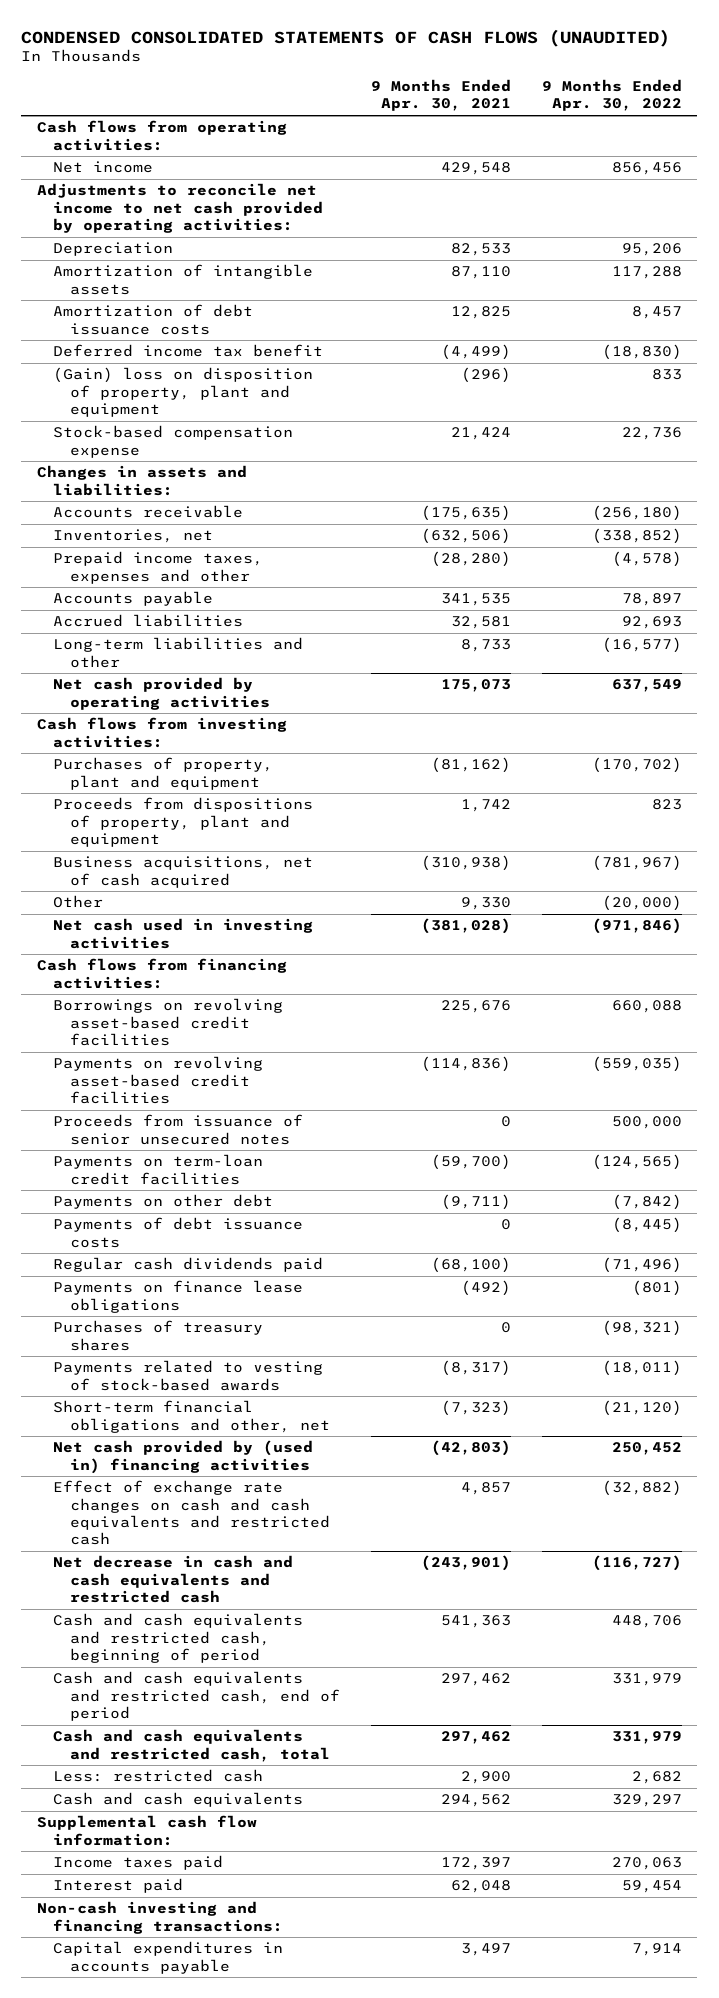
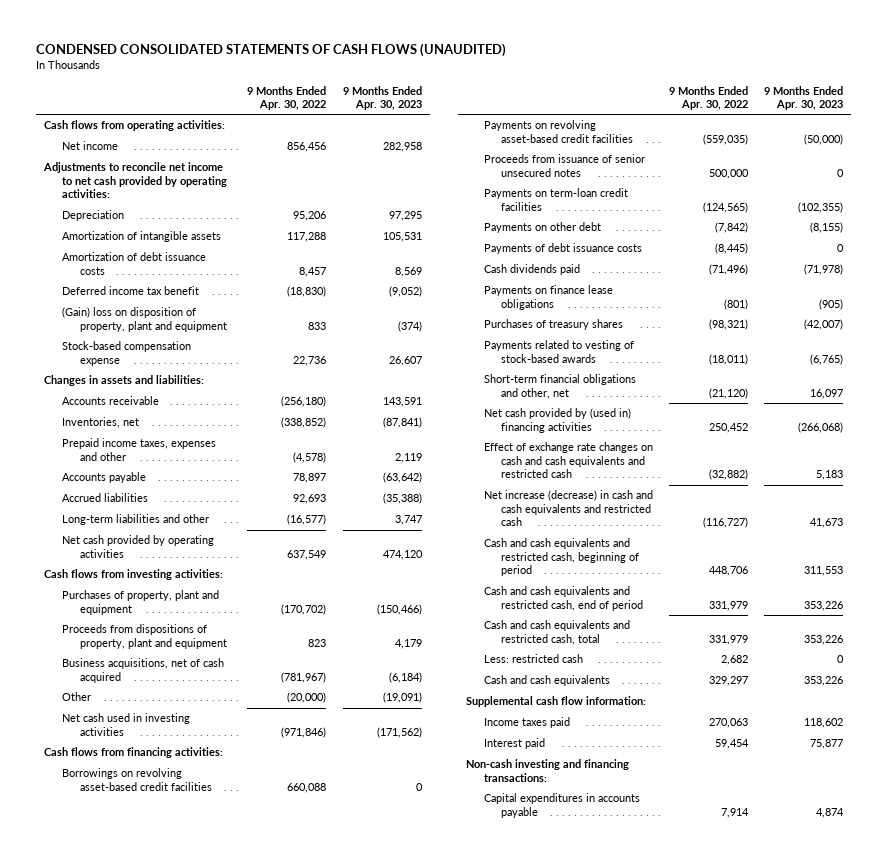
[370,79,511,112] 9 Months Ended Apr. 30, 2021 -> none
none -> [342,85,422,111] 9 Months Ended Apr. 30, 2023
[53,1257,324,1273] Regular cash dividends paid -> [483,264,580,276] Cash dividends paid
[53,1555,294,1603] Net decrease in cash and cash equivalents and restricted cash -> [483,490,653,527] Net increase (decrease) in cash and cash equivalents and restricted cash

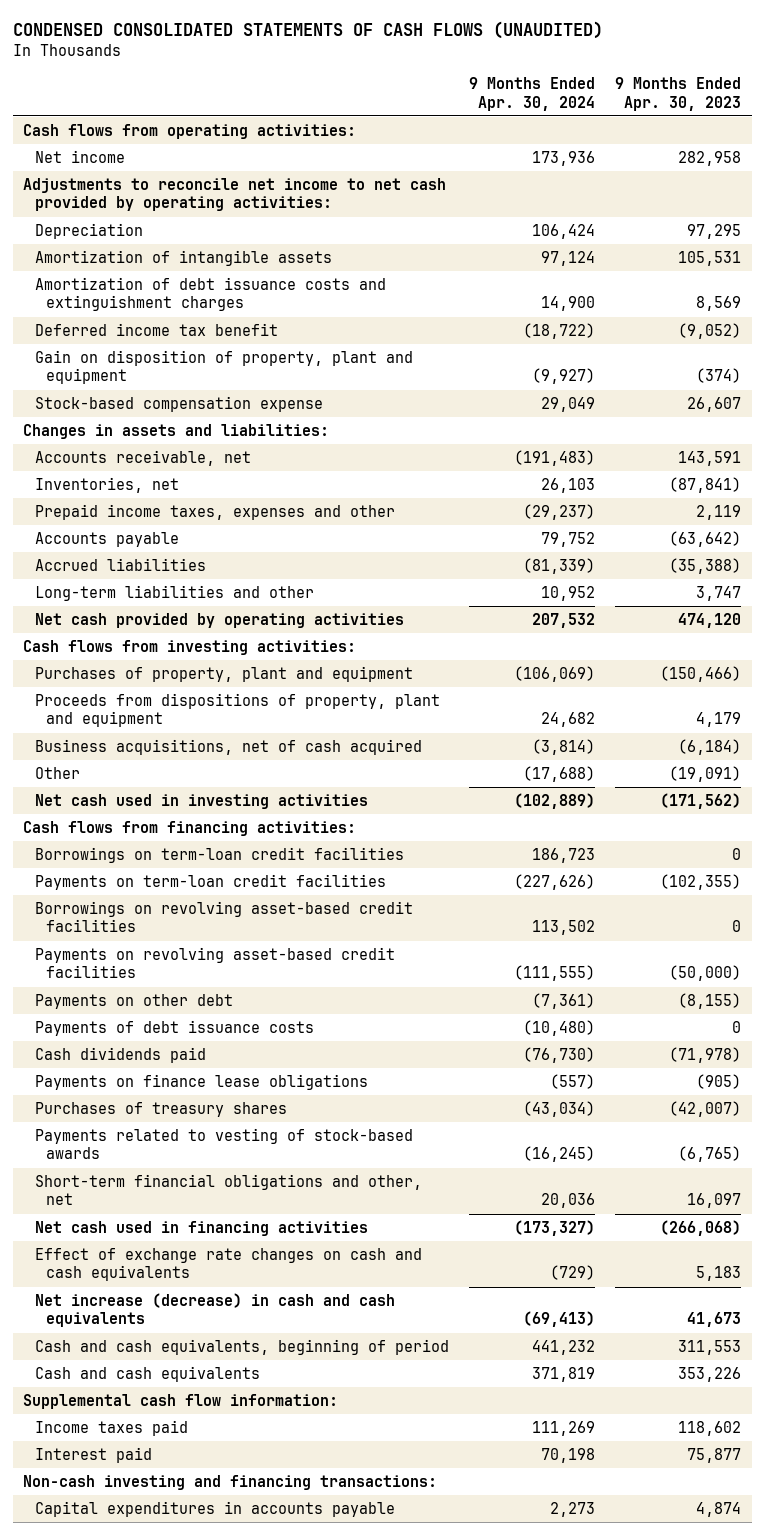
[247,85,327,111] 9 Months Ended Apr. 30, 2022 -> none
none -> [468,76,595,111] 9 Months Ended Apr. 30, 2024
[61,252,206,275] Amortization of debt issuance costs -> [34,276,386,312] Amortization of debt issuance costs and extinguishment charges
[61,307,227,332] (Gain) loss on disposition of property, plant and equipment -> [34,349,413,385] Gain on disposition of property, plant and equipment
[61,396,159,406] Accounts receivable -> [34,449,251,466] Accounts receivable, net
none -> [34,846,404,863] Borrowings on term-loan credit facilities
[483,188,628,211] Payments on term-loan credit facilities -> [34,873,386,890] Payments on term-loan credit facilities
[483,154,645,177] Proceeds from issuance of senior unsecured notes -> none
[483,586,644,611] Cash and cash equivalents and restricted cash, end of period -> none
[483,620,630,645] Cash and cash equivalents and restricted cash, total -> none
[483,654,583,664] Less: restricted cash -> none
[483,408,631,433] Net cash provided by (used in) financing activities -> [34,1220,368,1236] Net cash used in financing activities
[483,442,653,479] Effect of exchange rate changes on cash and cash equivalents and restricted cash -> [34,1247,422,1282] Effect of exchange rate changes on cash and cash equivalents
[483,490,653,527] Net increase (decrease) in cash and cash equivalents and restricted cash -> [34,1292,395,1328] Net increase (decrease) in cash and cash equivalents
[483,538,640,577] Cash and cash equivalents and restricted cash, beginning of period -> [34,1338,449,1355] Cash and cash equivalents, beginning of period

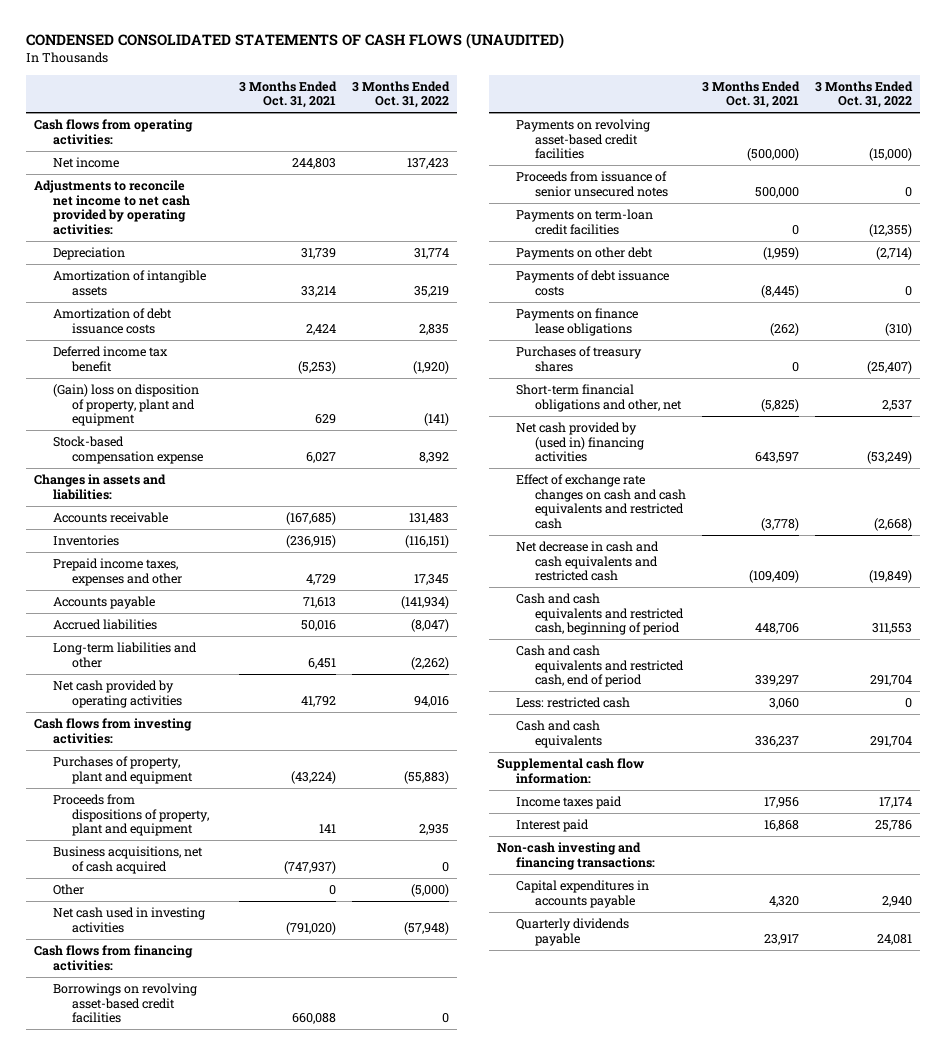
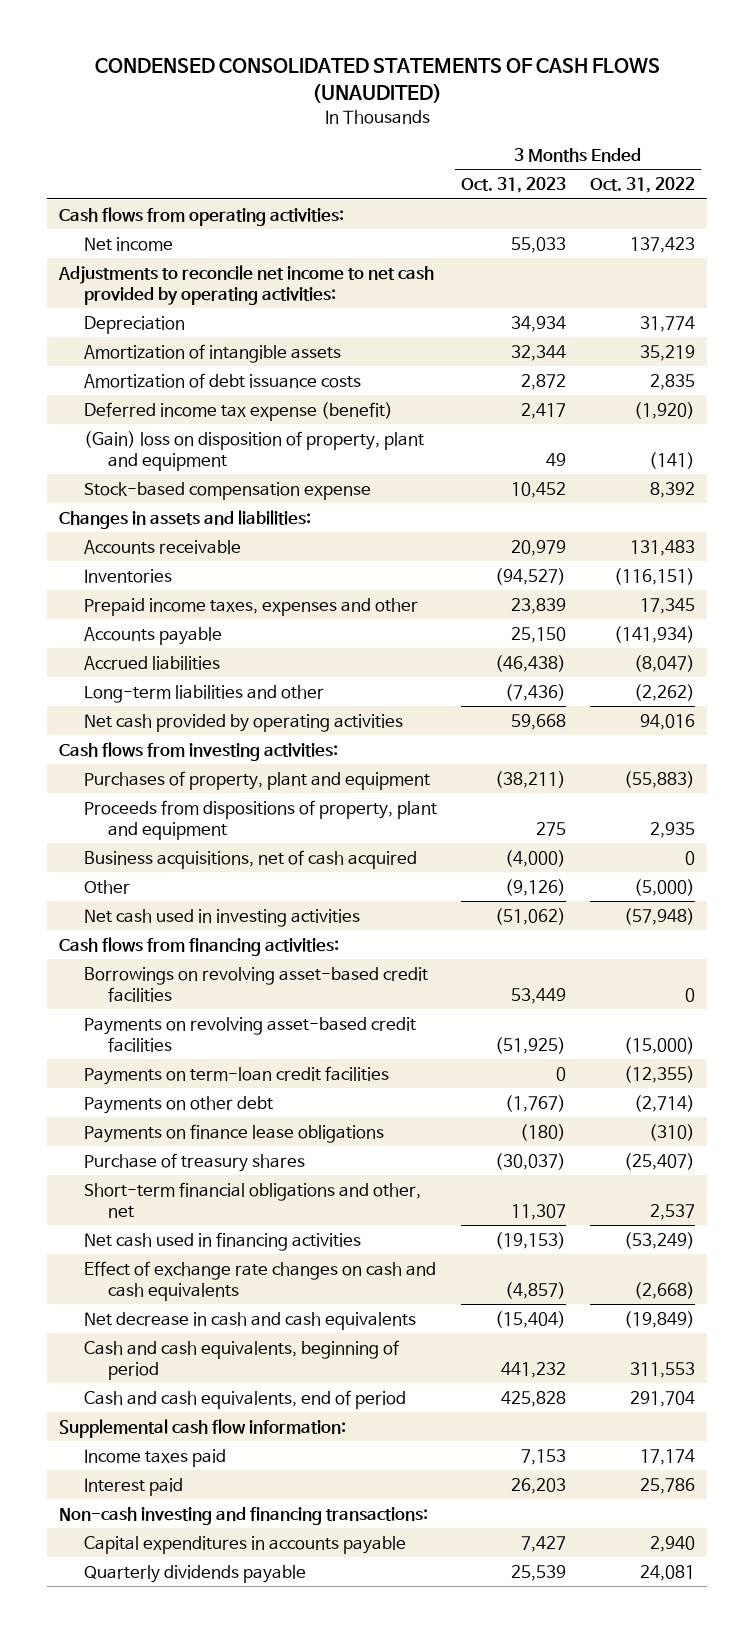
[239,80,338,109] 3 Months Ended Oct. 31, 2021 -> none
none -> [460,177,566,194] Oct. 31, 2023
[53,346,169,372] Deferred income tax benefit -> [83,401,393,421] Deferred income tax expense (benefit)
[515,171,668,197] Proceeds from issuance of senior unsecured notes -> none
[515,270,669,296] Payments of debt issuance costs -> none
[515,346,642,372] Purchases of treasury shares -> [83,1152,305,1172] Purchase of treasury shares
[515,697,630,709] Less: restricted cash -> none
[515,720,602,748] Cash and cash equivalents -> none
[515,422,644,463] Net cash provided by (used in) financing activities -> [83,1231,361,1251] Net cash used in financing activities
[515,474,686,529] Effect of exchange rate changes on cash and cash equivalents and restricted cash -> [83,1260,436,1301] Effect of exchange rate changes on cash and cash equivalents
[515,541,659,582] Net decrease in cash and cash equivalents and restricted cash -> [83,1311,416,1330] Net decrease in cash and cash equivalents
[515,593,684,636] Cash and cash equivalents and restricted cash, beginning of period -> [83,1339,399,1380] Cash and cash equivalents, beginning of period
[515,645,684,688] Cash and cash equivalents and restricted cash, end of period -> [83,1389,406,1409] Cash and cash equivalents, end of period

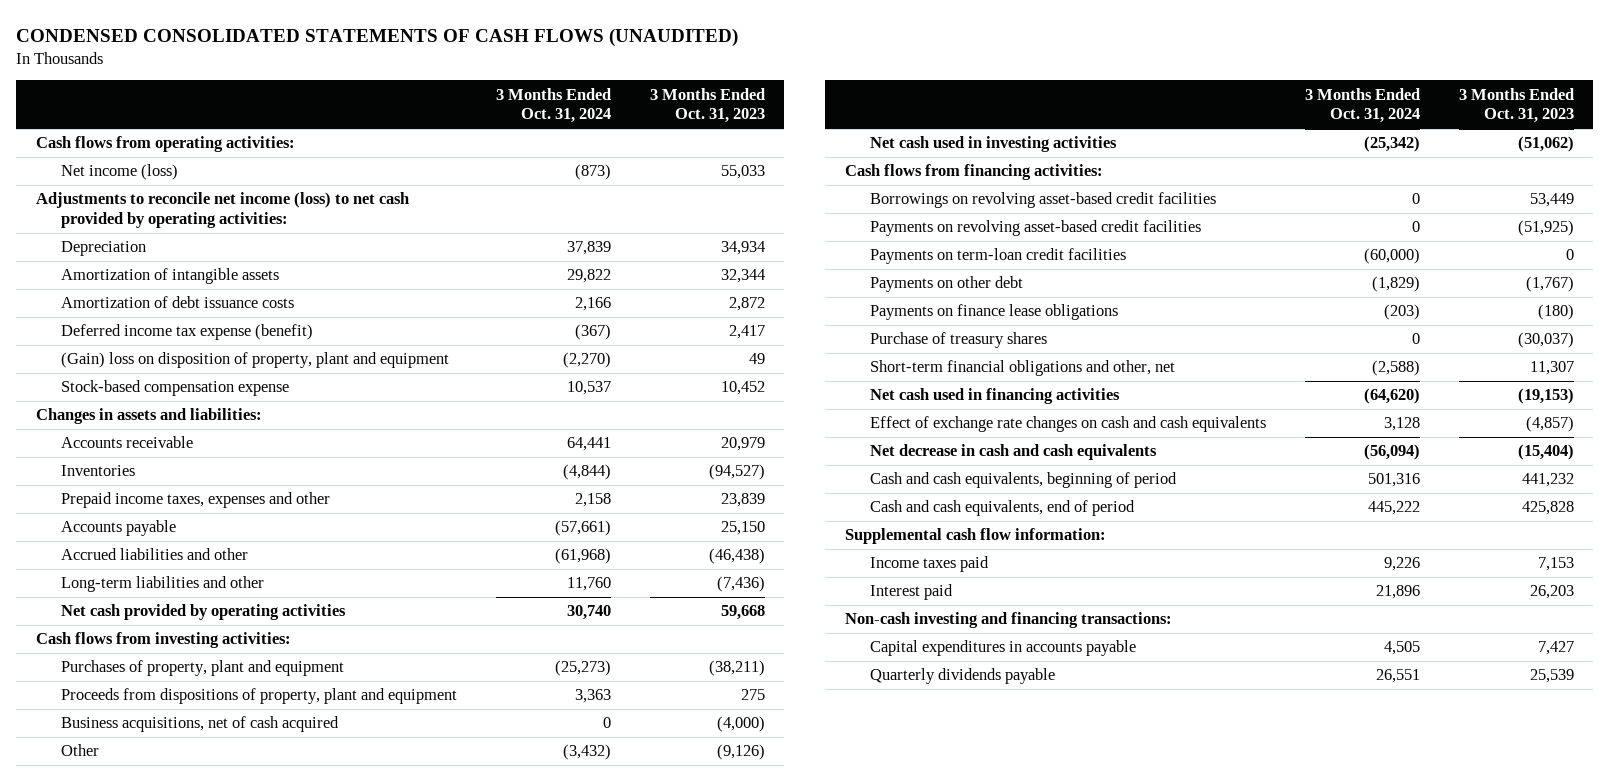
[589,177,695,194] Oct. 31, 2022 -> none
none -> [495,87,611,124] 3 Months Ended Oct. 31, 2024
[83,236,173,251] Net income -> [60,164,178,181] Net income (loss)
[57,264,434,305] Adjustments to reconcile net income to net cash provided by operating activities: -> [35,192,409,229] Adjustments to reconcile net income (loss) to net cash provided by operating activities:
[83,655,220,670] Accrued liabilities -> [60,548,248,561] Accrued liabilities and other

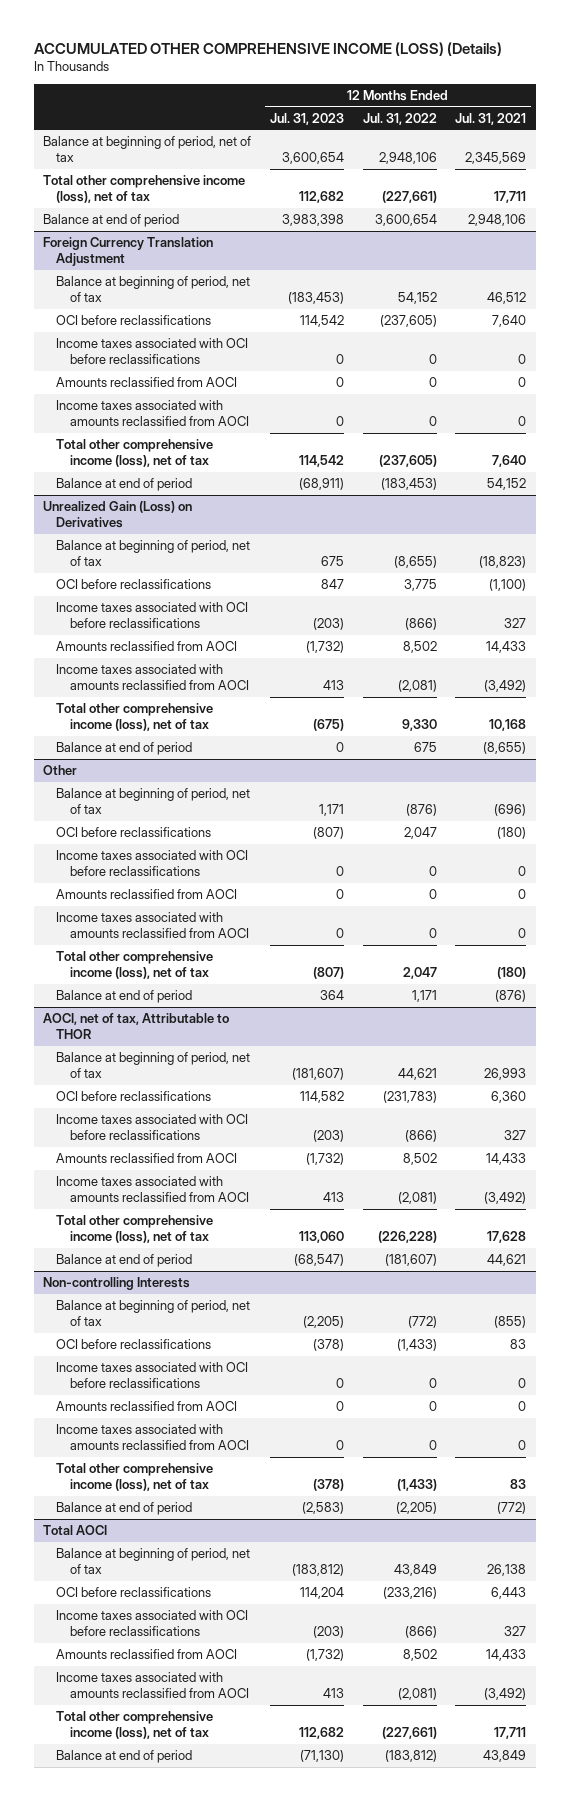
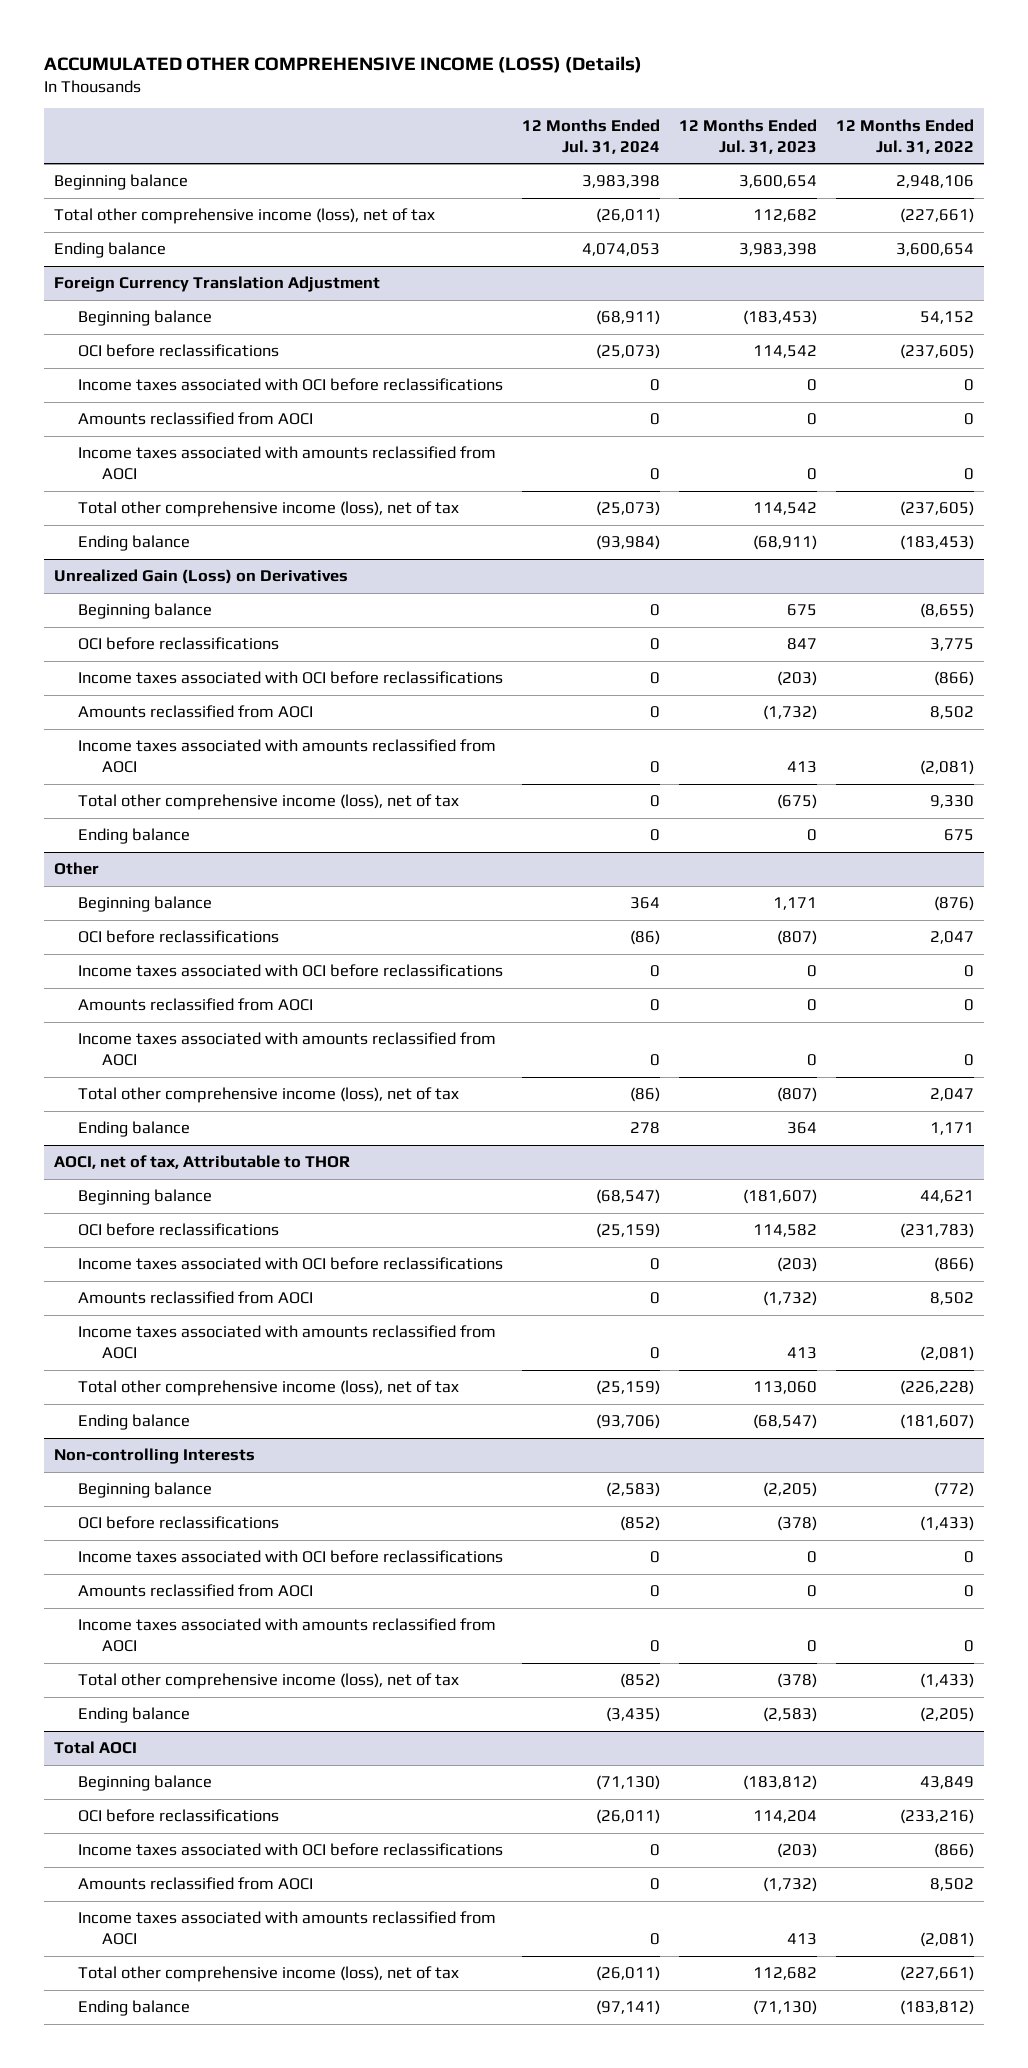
[455,112,527,125] Jul. 31, 2021 -> none
none -> [522,118,661,154] 12 Months Ended Jul. 31, 2024
[43,136,252,163] Balance at beginning of period, net of tax -> [54,174,189,191] Beginning balance
[43,214,180,228] Balance at end of period -> [54,242,167,259] Ending balance
[56,276,251,303] Balance at beginning of period, net of tax -> [78,310,213,327] Beginning balance
[56,478,193,492] Balance at end of period -> [78,535,191,552] Ending balance
[56,540,251,567] Balance at beginning of period, net of tax -> [78,603,213,620] Beginning balance
[56,742,193,756] Balance at end of period -> [78,828,191,845] Ending balance
[56,788,251,815] Balance at beginning of period, net of tax -> [78,896,213,913] Beginning balance
[56,990,193,1004] Balance at end of period -> [78,1121,191,1138] Ending balance
[56,1052,251,1079] Balance at beginning of period, net of tax -> [78,1189,213,1206] Beginning balance
[56,1254,193,1268] Balance at end of period -> [78,1414,191,1431] Ending balance
[56,1300,251,1327] Balance at beginning of period, net of tax -> [78,1482,213,1499] Beginning balance
[56,1502,193,1516] Balance at end of period -> [78,1707,191,1724] Ending balance
[56,1548,251,1575] Balance at beginning of period, net of tax -> [78,1775,213,1792] Beginning balance
[56,1750,193,1764] Balance at end of period -> [78,2000,191,2017] Ending balance

